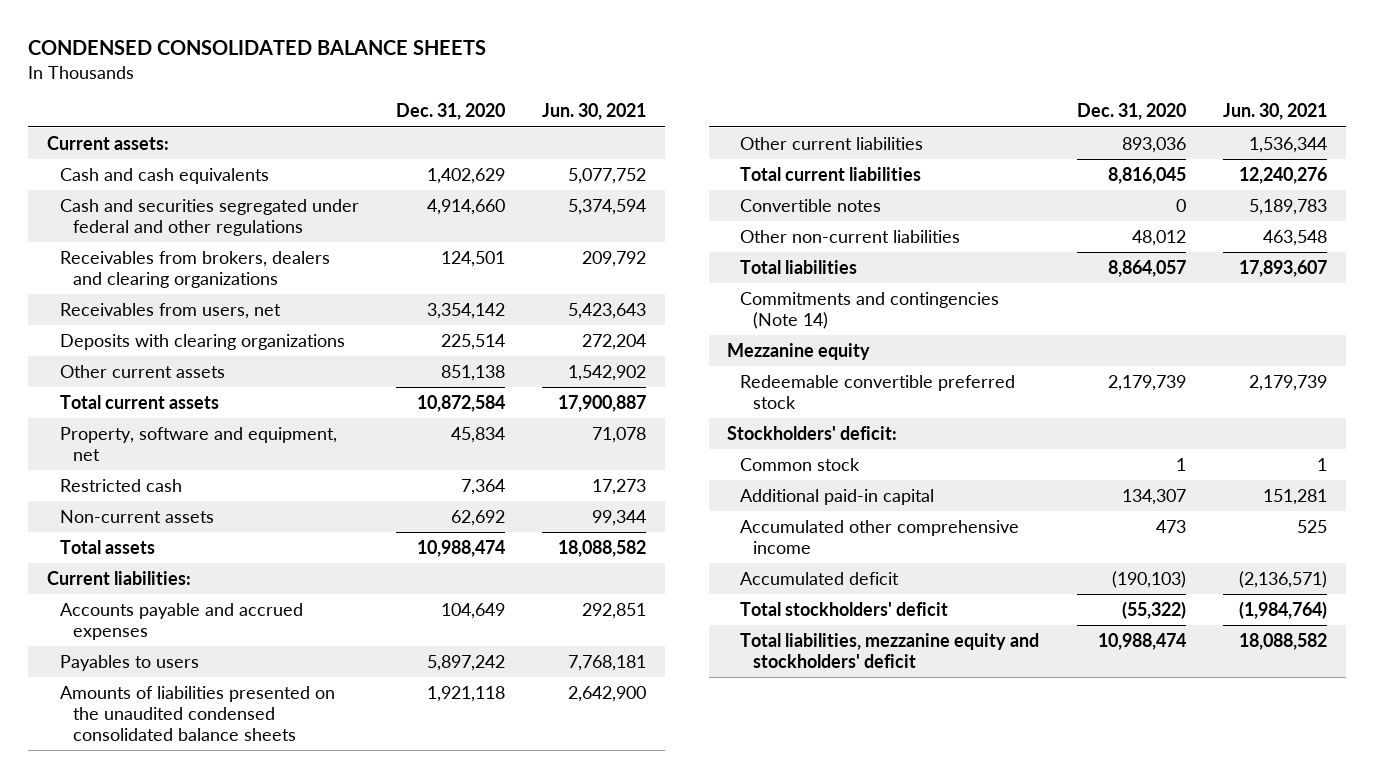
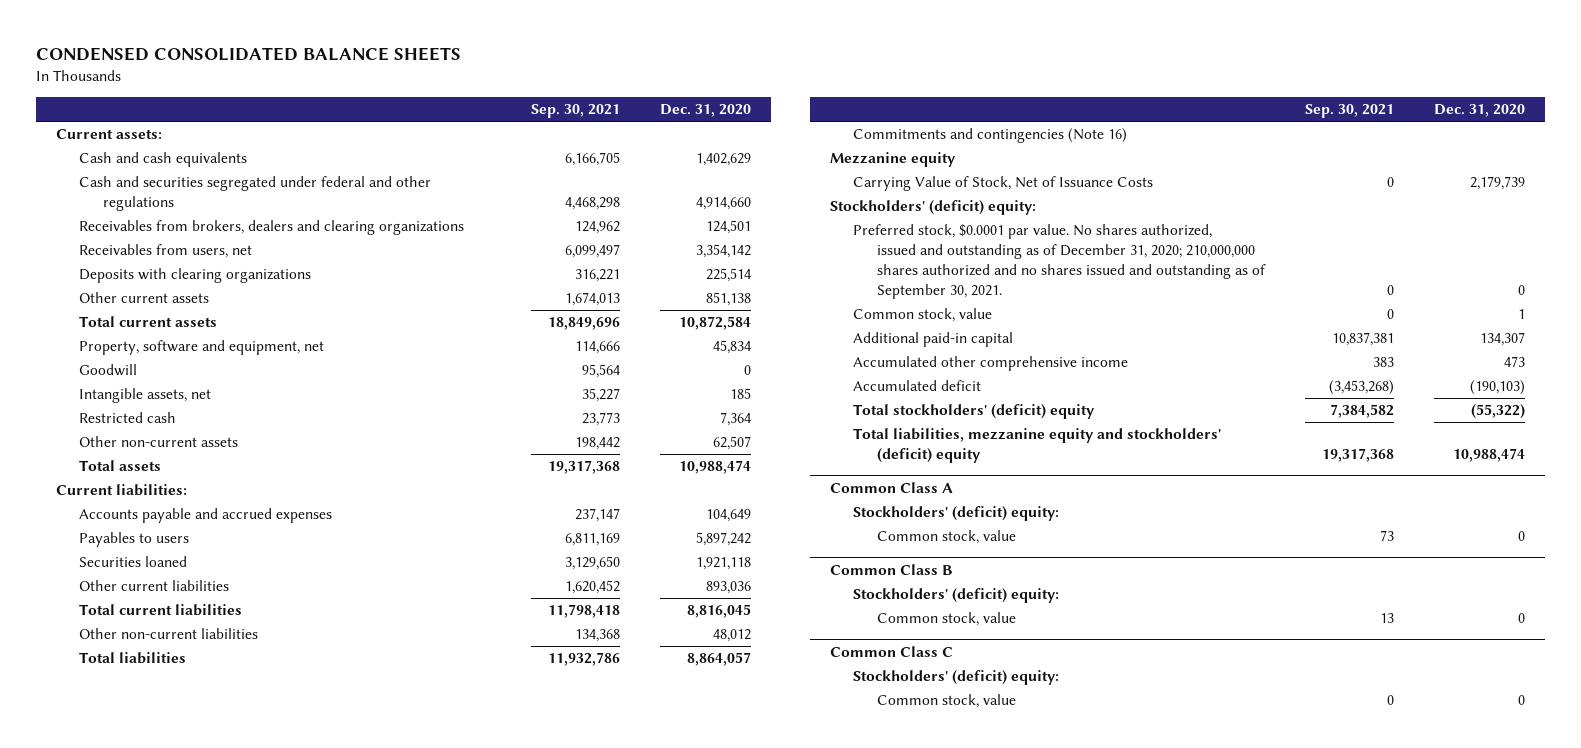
[542,103,647,121] Jun. 30, 2021 -> none
none -> [530,104,620,119] Sep. 30, 2021
none -> [79,364,138,377] Goodwill
none -> [79,388,212,404] Intangible assets, net
[59,509,214,523] Non-current assets -> [79,436,239,448] Other non-current assets
[451,509,506,526] 62,692 -> [712,436,751,451] 62,507
[59,685,335,742] Amounts of liabilities presented on the unaudited condensed consolidated balance sheets -> [79,556,188,568] Securities loaned
[740,198,882,212] Convertible notes -> none
[740,291,1000,329] Commitments and contingencies (Note 14) -> [853,128,1128,144] Commitments and contingencies (Note 16)
[740,374,1016,409] Redeemable convertible preferred stock -> [853,176,1154,192] Carrying Value of Stock, Net of Issuance Costs
[727,425,898,440] Stockholders' deficit: -> [830,200,1037,216] Stockholders' (deficit) equity:
none -> [853,224,1266,300] Preferred stock, $0.0001 par value. No shares authorized, issued and outstanding as of December 31, 2020; 210,000,000 shares authorized and no shares issued and outstanding as of September 30, 2021.
[740,457,861,471] Common stock -> [853,308,993,323] Common stock, value
[740,601,949,616] Total stockholders' deficit -> [853,404,1096,420] Total stockholders' (deficit) equity
[740,632,1040,668] Total liabilities, mezzanine equity and stockholders' deficit -> [853,428,1222,464] Total liabilities, mezzanine equity and stockholders' (deficit) equity
none -> [830,482,954,494] Common Class A
none -> [853,506,1060,522] Stockholders' (deficit) equity:
none -> [876,530,1016,545] Common stock, value
none -> [830,564,953,576] Common Class B
none -> [853,588,1060,604] Stockholders' (deficit) equity:
none -> [876,612,1016,627] Common stock, value
none -> [830,646,954,658] Common Class C
none -> [853,670,1060,686] Stockholders' (deficit) equity:
none -> [876,694,1016,709] Common stock, value

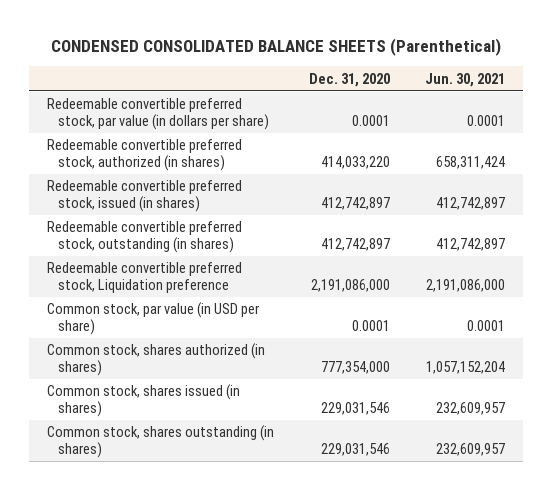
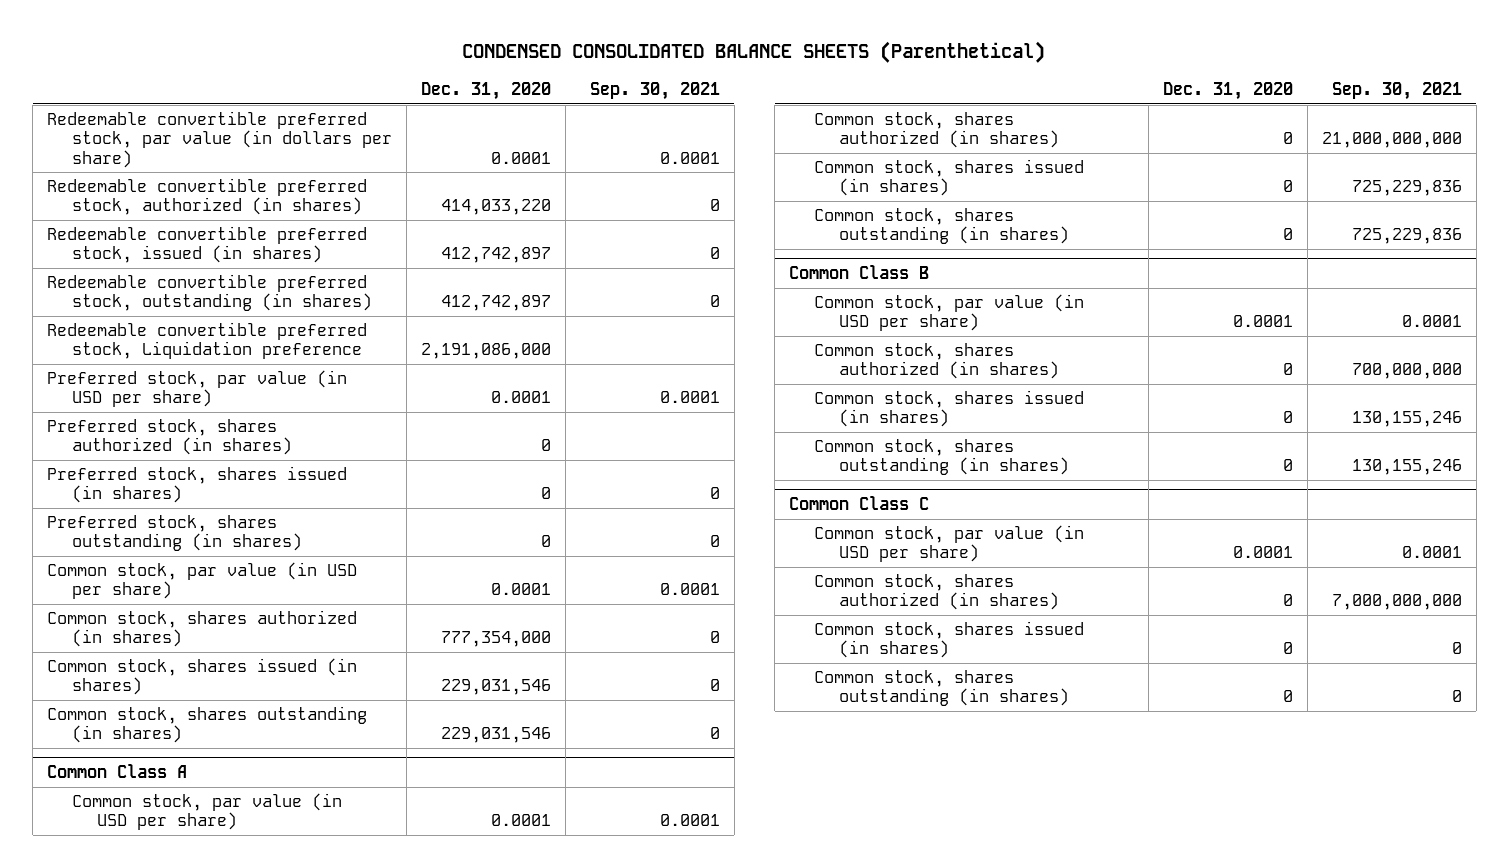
[425,72,506,87] Jun. 30, 2021 -> none
none -> [589,81,720,100] Sep. 30, 2021
none -> [47,370,348,408] Preferred stock, par value (in USD per share)
none -> [47,419,292,456] Preferred stock, shares authorized (in shares)
none -> [47,466,348,504] Preferred stock, shares issued (in shares)
none -> [47,515,302,552] Preferred stock, shares outstanding (in shares)
none -> [47,763,188,778] Common Class A
none -> [71,793,342,831] Common stock, par value (in USD per share)
none -> [813,112,1059,149] Common stock, shares authorized (in shares)
none -> [813,159,1084,197] Common stock, shares issued (in shares)
none -> [813,208,1069,245] Common stock, shares outstanding (in shares)
none -> [789,264,930,279] Common Class B
none -> [813,294,1084,332] Common stock, par value (in USD per share)
none -> [813,343,1059,380] Common stock, shares authorized (in shares)
none -> [813,390,1084,428] Common stock, shares issued (in shares)
none -> [813,439,1069,476] Common stock, shares outstanding (in shares)
none -> [789,495,930,510] Common Class C
none -> [813,525,1084,563] Common stock, par value (in USD per share)
none -> [813,574,1059,611] Common stock, shares authorized (in shares)
none -> [813,621,1084,659] Common stock, shares issued (in shares)
none -> [813,670,1069,707] Common stock, shares outstanding (in shares)

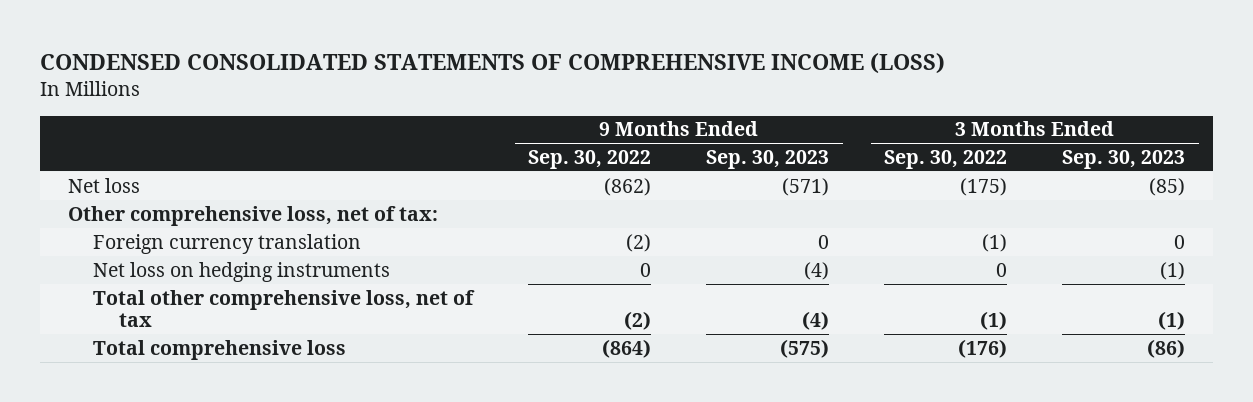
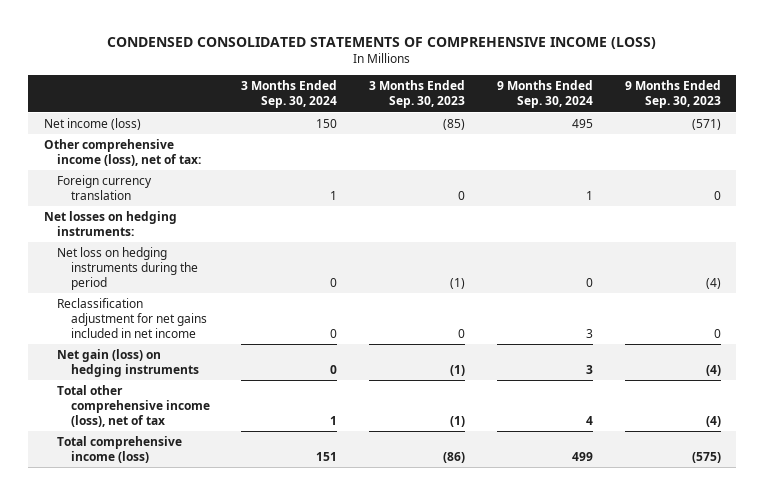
[528,149,652,169] Sep. 30, 2022 -> none
[884,149,1008,169] Sep. 30, 2022 -> none
none -> [241,80,338,109] 3 Months Ended Sep. 30, 2024
none -> [496,80,593,109] 9 Months Ended Sep. 30, 2024
[67,177,140,193] Net loss -> [44,117,142,130] Net income (loss)
[67,205,438,226] Other comprehensive loss, net of tax: -> [44,138,202,166] Other comprehensive income (loss), net of tax:
none -> [44,210,178,236] Net losses on hedging instruments:
[93,261,391,282] Net loss on hedging instruments -> [57,246,198,290] Net loss on hedging instruments during the period
none -> [57,297,207,338] Reclassification adjustment for net gains included in net income
none -> [57,348,199,377] Net gain (loss) on hedging instruments
[93,289,476,328] Total other comprehensive loss, net of tax -> [57,384,210,427] Total other comprehensive income (loss), net of tax
[93,339,347,360] Total comprehensive loss -> [57,435,183,463] Total comprehensive income (loss)

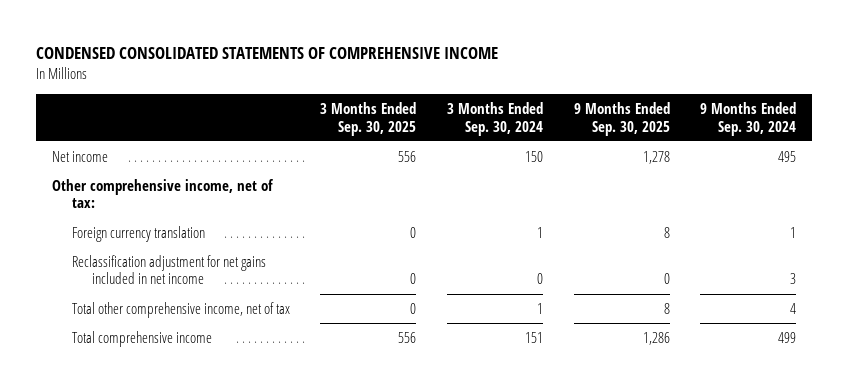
[107,37,657,50] CONDENSED CONSOLIDATED STATEMENTS OF COMPREHENSIVE INCOME (LOSS) -> [36,47,499,60] CONDENSED CONSOLIDATED STATEMENTS OF COMPREHENSIVE INCOME
[369,80,466,109] 3 Months Ended Sep. 30, 2023 -> none
[624,80,721,109] 9 Months Ended Sep. 30, 2023 -> none
none -> [320,102,417,136] 3 Months Ended Sep. 30, 2025
none -> [573,102,670,136] 9 Months Ended Sep. 30, 2025
[44,117,142,130] Net income (loss) -> [51,150,108,162] Net income
[44,138,202,166] Other comprehensive income (loss), net of tax: -> [51,178,274,209] Other comprehensive income, net of tax:
[44,210,178,236] Net losses on hedging instruments: -> none
[57,246,198,290] Net loss on hedging instruments during the period -> none
[57,348,199,377] Net gain (loss) on hedging instruments -> none
[57,384,210,427] Total other comprehensive income (loss), net of tax -> [71,301,290,318] Total other comprehensive income, net of tax
[57,435,183,463] Total comprehensive income (loss) -> [71,330,212,347] Total comprehensive income

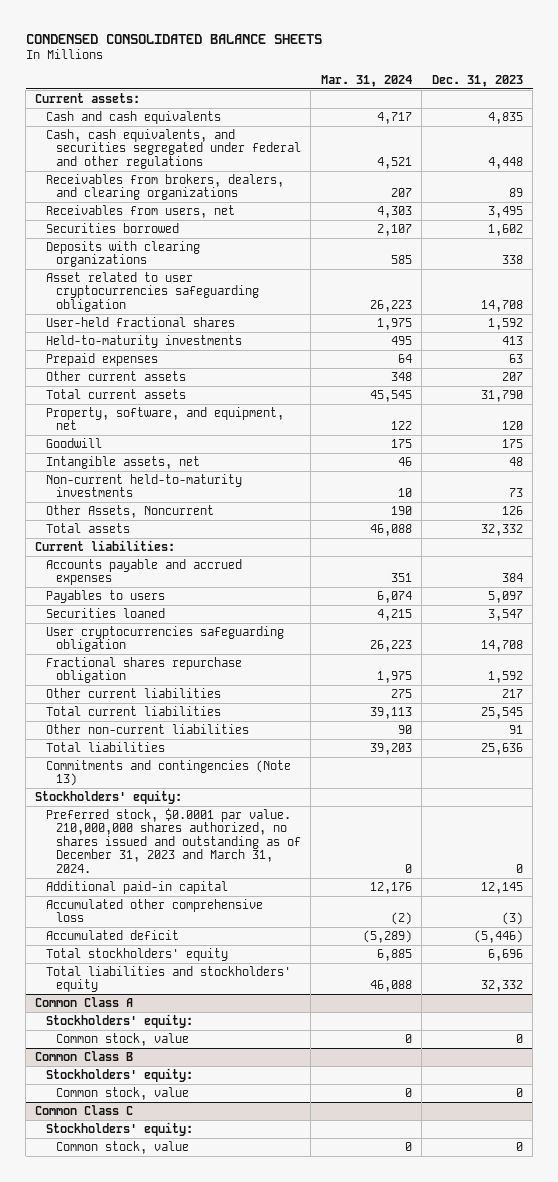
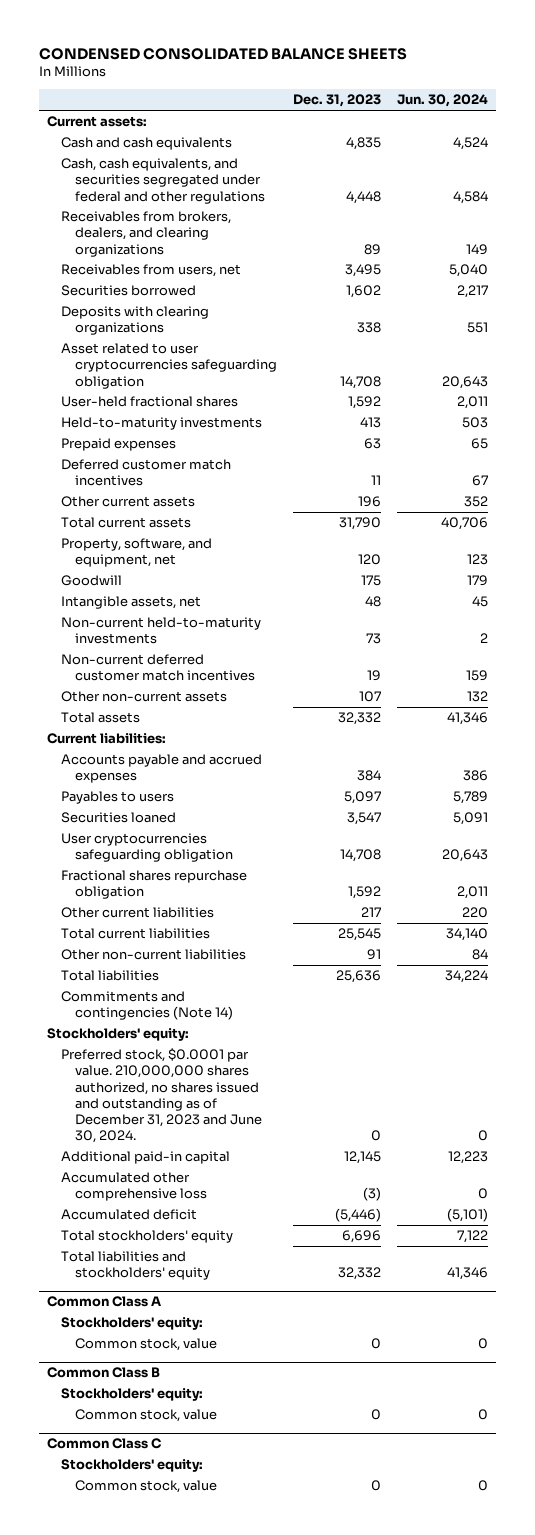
[320,74,412,87] Mar. 31, 2024 -> none
none -> [396,94,488,108] Jun. 30, 2024
none -> [61,459,232,487] Deferred customer match incentives
[501,371,523,381] 207 -> [357,496,381,508] 196
none -> [61,654,255,682] Non-current deferred customer match incentives
[45,504,214,518] Other Assets, Noncurrent -> [61,691,228,703] Other non-current assets
[501,505,523,515] 126 -> [358,691,381,703] 107
[45,759,291,787] Commitments and contingencies (Note 13) -> [61,991,233,1021] Commitments and contingencies (Note 14)
[45,807,302,873] Preferred stock, $0.0001 par value. 210,000,000 shares authorized, no shares issued and outstanding as of December 31, 2023 and March 31, 2024. -> [61,1048,262,1144] Preferred stock, $0.0001 par value. 210,000,000 shares authorized, no shares issued and outstanding as of December 31, 2023 and June 30, 2024.

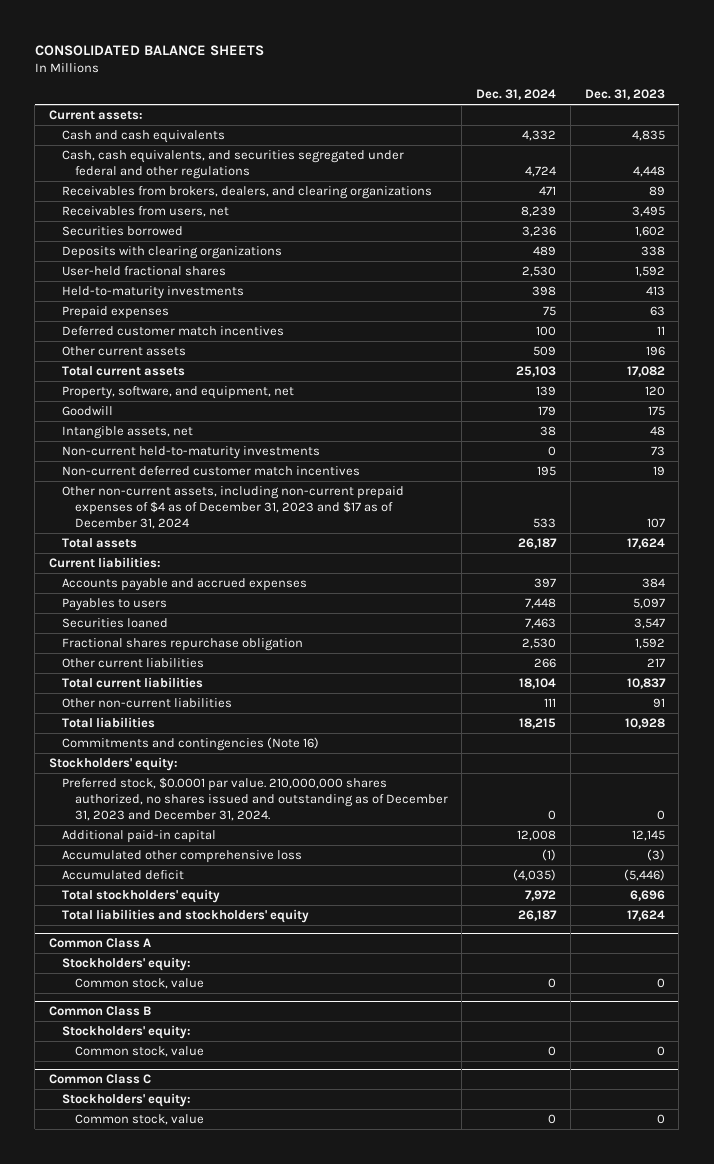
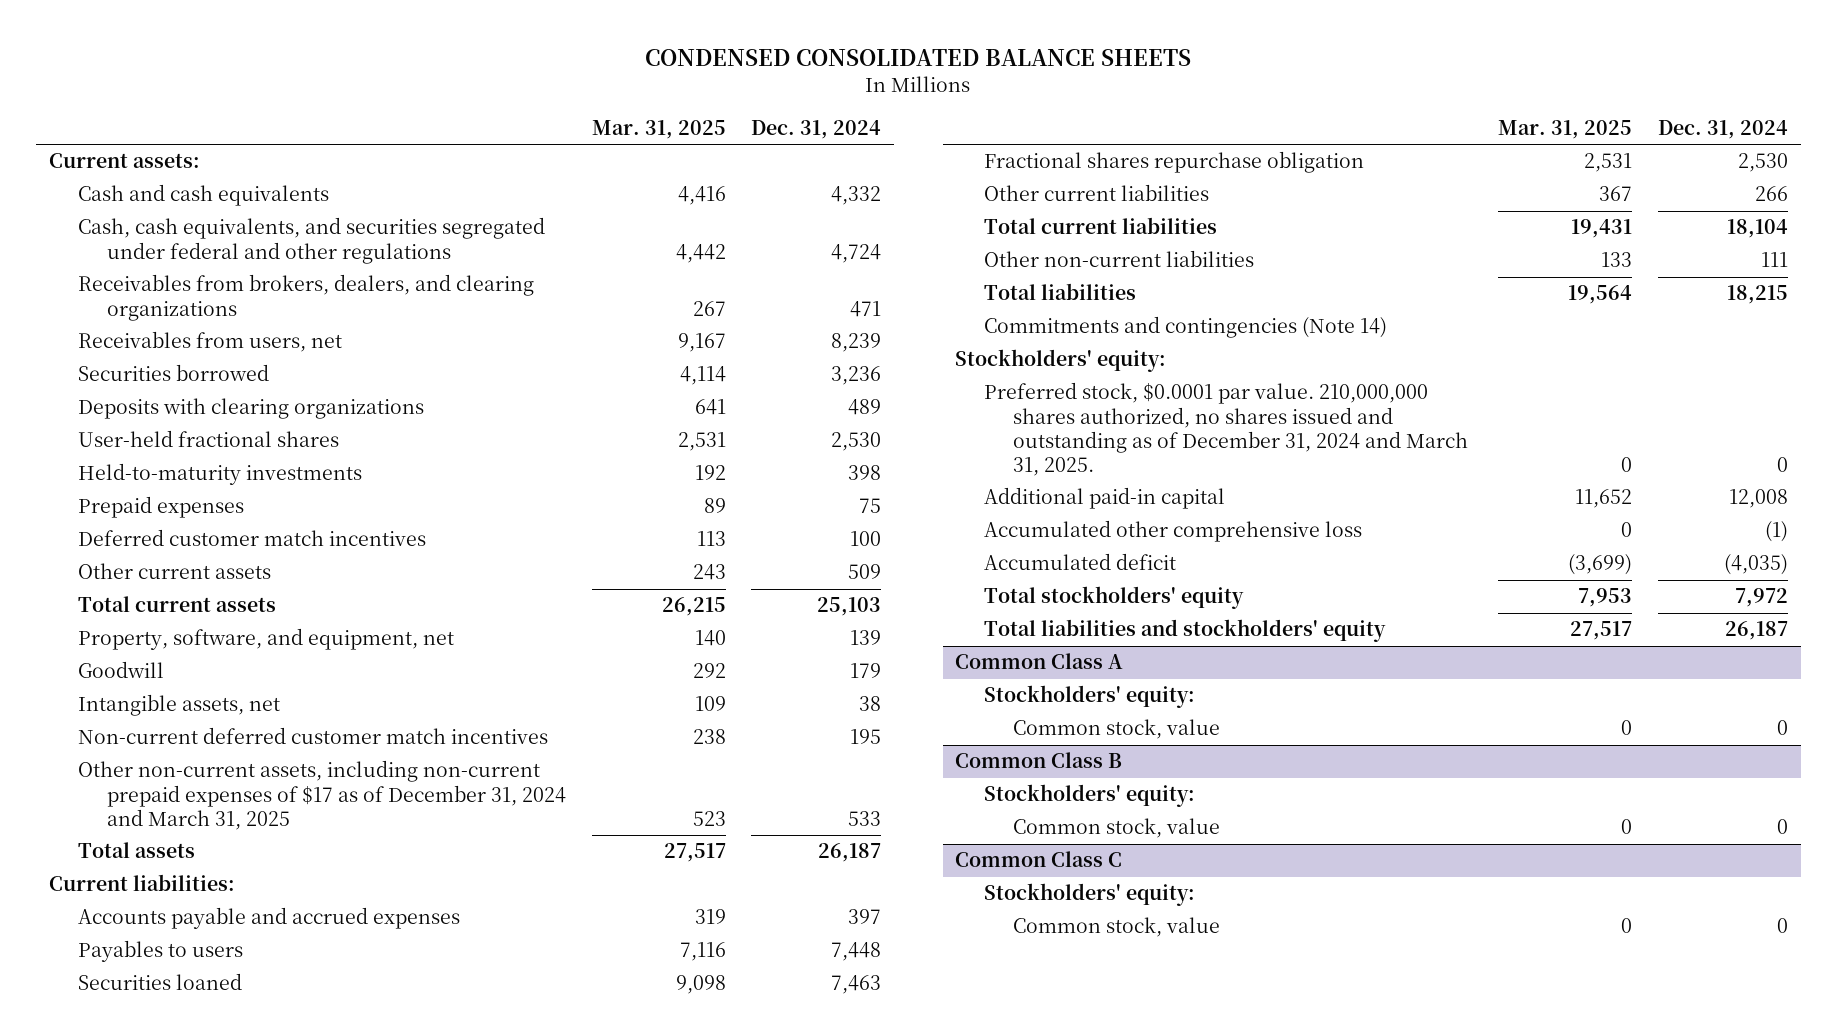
[34,44,264,56] CONSOLIDATED BALANCE SHEETS -> [645,49,1192,67] CONDENSED CONSOLIDATED BALANCE SHEETS
[584,89,665,101] Dec. 31, 2023 -> none
none -> [591,119,726,139] Mar. 31, 2025
[61,445,320,459] Non-current held-to-maturity investments -> none
[61,485,404,529] Other non-current assets, including non-current prepaid expenses of $4 as of December 31, 2023 and $17 as of December 31, 2024 -> [77,760,566,830] Other non-current assets, including non-current prepaid expenses of $17 as of December 31, 2024 and March 31, 2025
[61,736,319,751] Commitments and contingencies (Note 16) -> [984,316,1388,339] Commitments and contingencies (Note 14)
[61,776,448,821] Preferred stock, $0.0001 par value. 210,000,000 shares authorized, no shares issued and outstanding as of December 31, 2023 and December 31, 2024. -> [984,382,1469,477] Preferred stock, $0.0001 par value. 210,000,000 shares authorized, no shares issued and outstanding as of December 31, 2024 and March 31, 2025.

